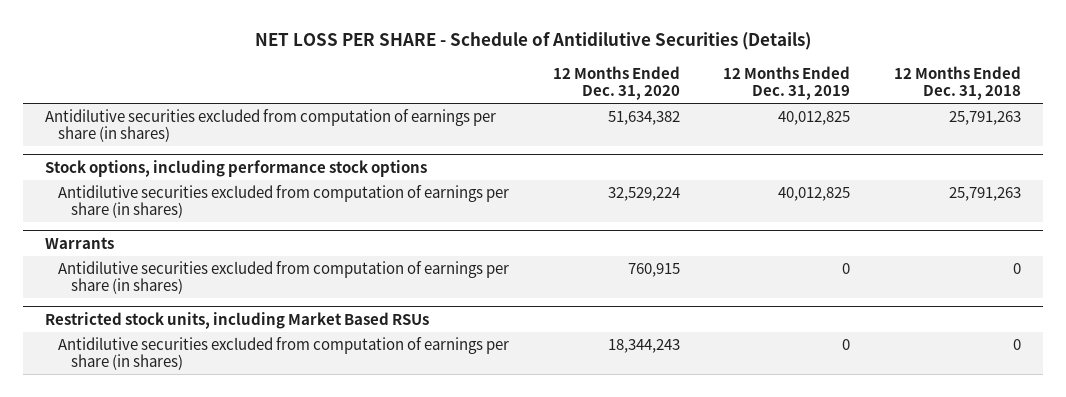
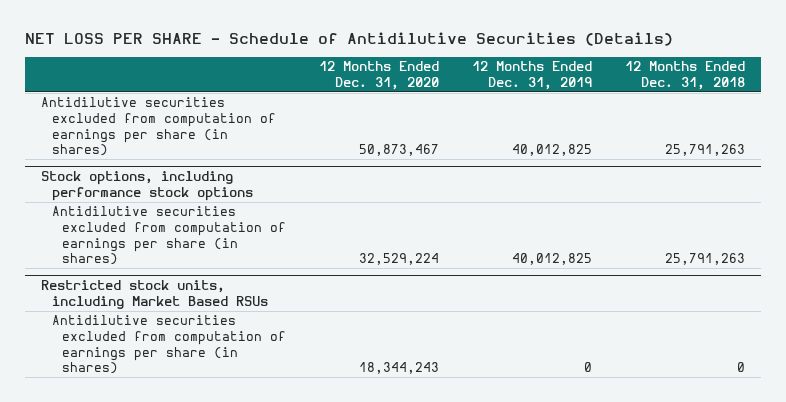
[607,111,680,126] 51,634,382 -> [359,144,440,157] 50,873,467
[44,236,114,249] Warrants -> none
[57,261,509,295] Antidilutive securities excluded from computation of earnings per share (in shares) -> none

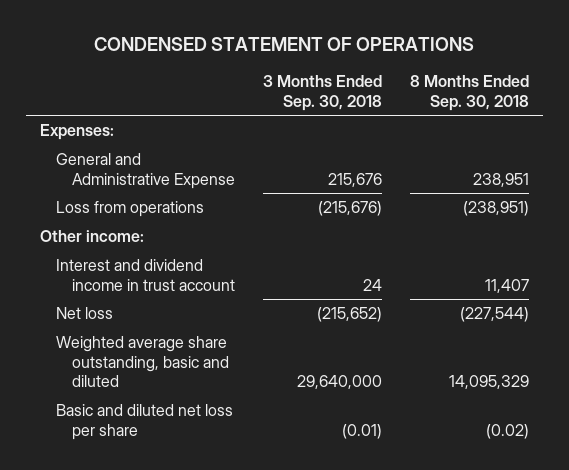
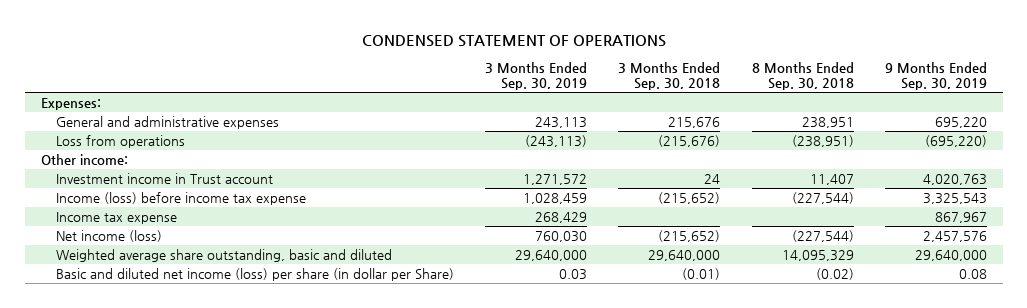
none -> [485,61,588,91] 3 Months Ended Sep. 30, 2019
none -> [884,61,987,91] 9 Months Ended Sep. 30, 2019
[55,153,235,189] General and Administrative Expense -> [55,116,279,130] General and administrative expenses
[55,259,235,291] Interest and dividend income in trust account -> [55,173,273,185] Investment income in Trust account
none -> [55,192,306,206] Income (loss) before income tax expense
none -> [55,212,177,225] Income tax expense
[55,307,113,320] Net loss -> [55,230,162,243] Net income (loss)
[55,404,233,440] Basic and diluted net loss per share -> [55,268,454,282] Basic and diluted net income (loss) per share (in dollar per Share)

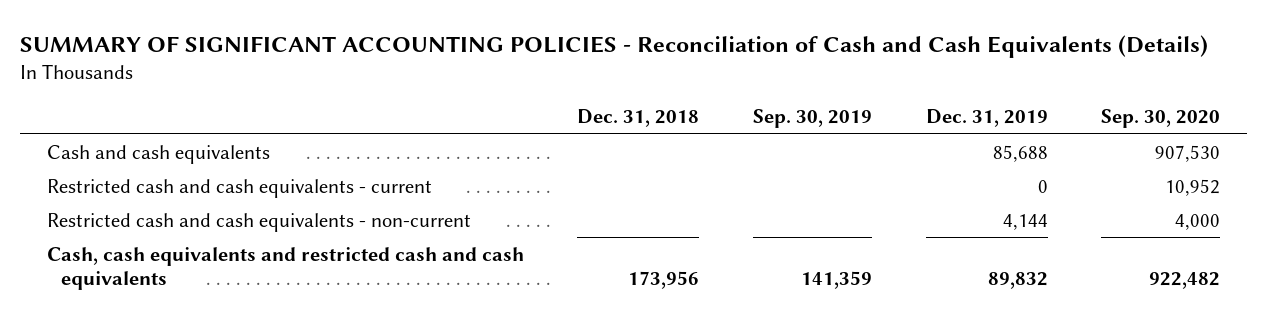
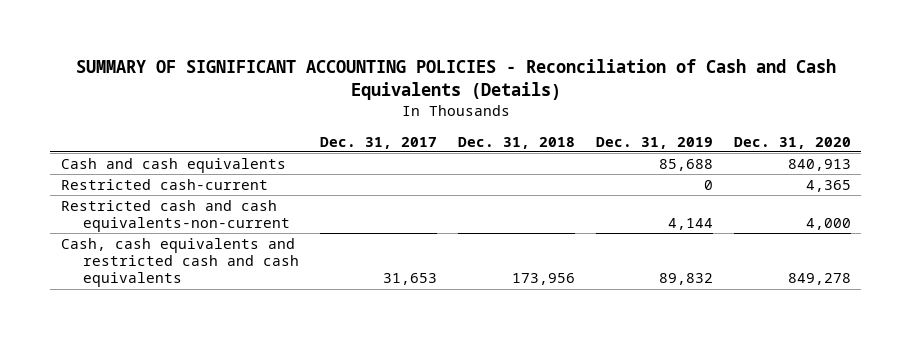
[752,109,872,129] Sep. 30, 2019 -> none
[1101,109,1221,129] Sep. 30, 2020 -> none
none -> [320,136,438,149] Dec. 31, 2017
none -> [733,136,851,149] Dec. 31, 2020
[46,178,432,198] Restricted cash and cash equivalents - current -> [60,178,268,190] Restricted cash-current
[46,212,471,232] Restricted cash and cash equivalents - non-current -> [60,199,291,233] Restricted cash and cash equivalents-non-current

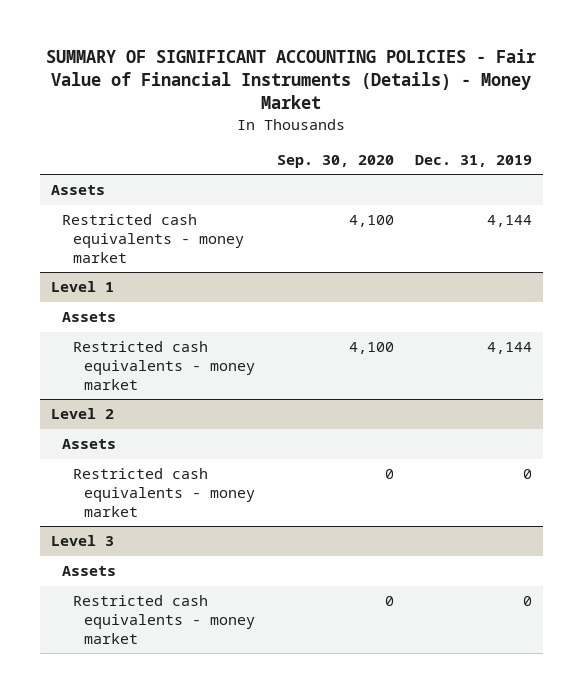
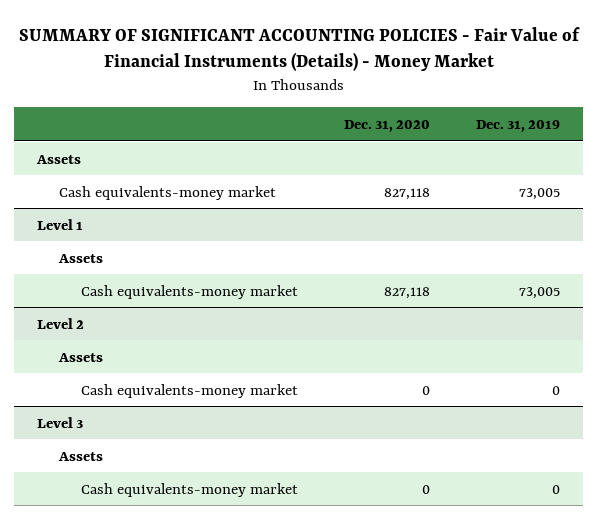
[276,154,394,168] Sep. 30, 2020 -> none
none -> [344,119,431,132] Dec. 31, 2020
[61,214,245,263] Restricted cash equivalents - money market -> [59,185,277,200] Cash equivalents-money market
[487,215,533,228] 4,144 -> [519,187,561,200] 73,005
[73,341,256,390] Restricted cash equivalents - money market -> [81,284,299,299] Cash equivalents-money market
[487,342,533,355] 4,144 -> [519,286,561,299] 73,005
[73,468,256,517] Restricted cash equivalents - money market -> [81,383,299,398] Cash equivalents-money market
[73,595,256,644] Restricted cash equivalents - money market -> [81,482,299,497] Cash equivalents-money market

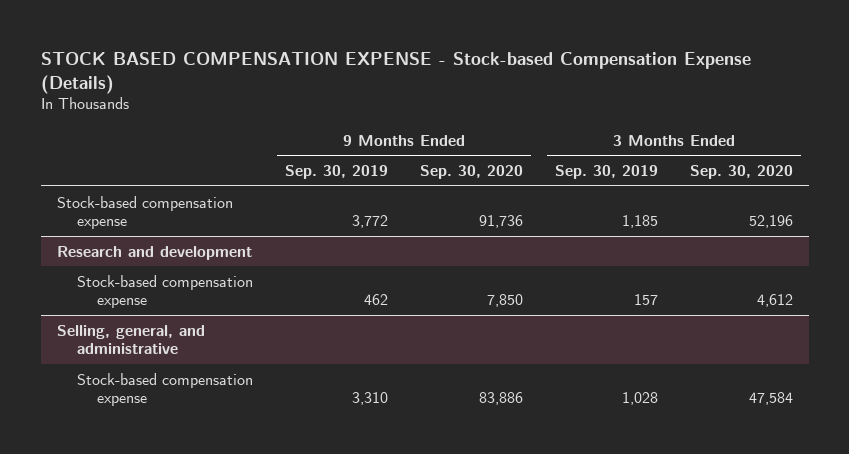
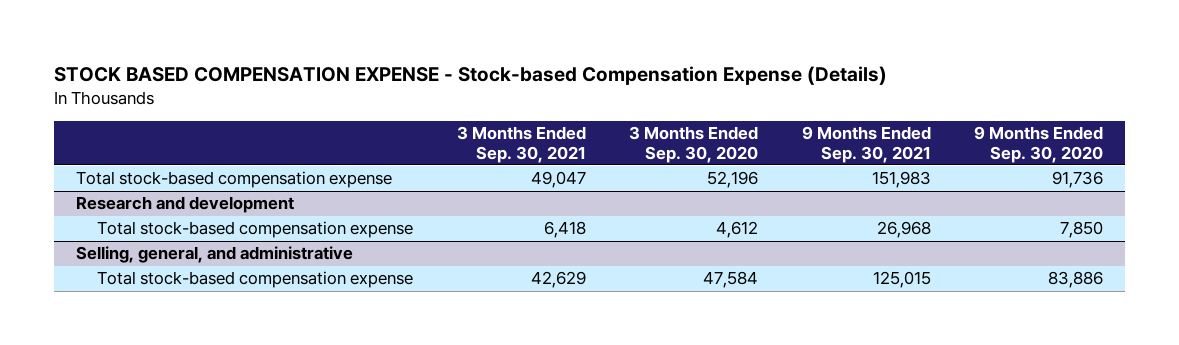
[284,164,388,179] Sep. 30, 2019 -> none
[554,164,658,179] Sep. 30, 2019 -> none
none -> [456,126,586,163] 3 Months Ended Sep. 30, 2021
none -> [801,126,931,163] 9 Months Ended Sep. 30, 2021
[56,195,233,229] Stock-based compensation expense -> [76,171,393,189] Total stock-based compensation expense
[76,274,253,308] Stock-based compensation expense -> [97,221,414,239] Total stock-based compensation expense
[76,372,253,406] Stock-based compensation expense -> [97,271,414,289] Total stock-based compensation expense

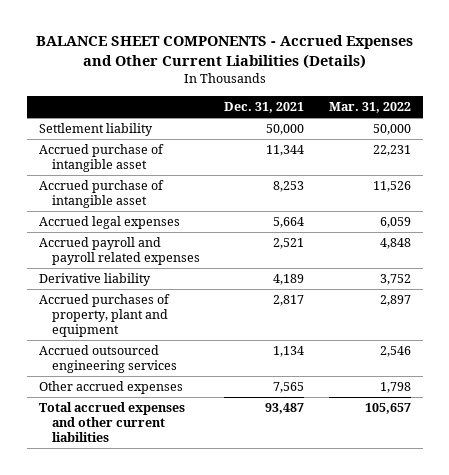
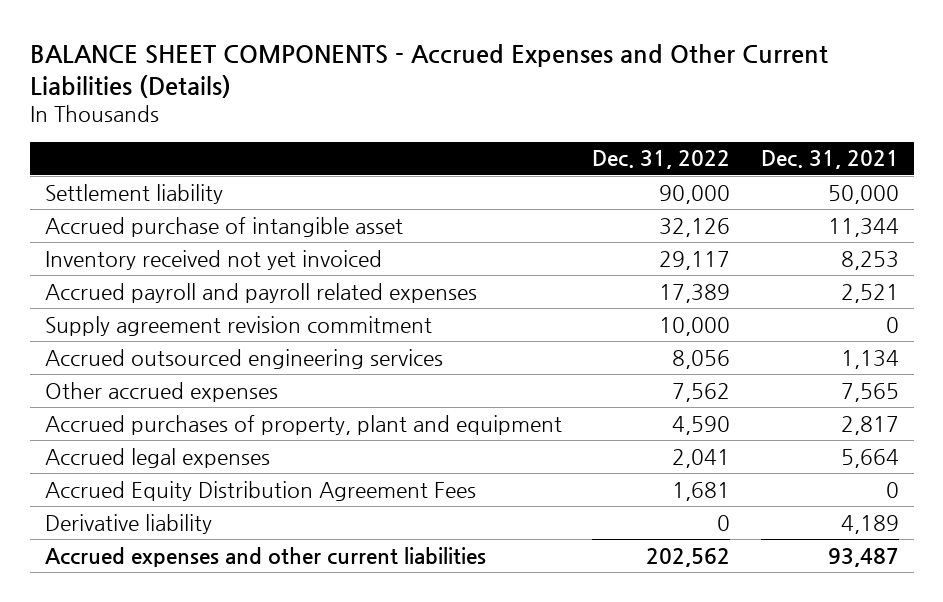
[328,102,411,114] Mar. 31, 2022 -> none
none -> [592,150,731,170] Dec. 31, 2022
[38,180,164,208] Accrued purchase of intangible asset -> [44,249,382,270] Inventory received not yet invoiced
none -> [44,315,432,336] Supply agreement revision commitment
[38,294,170,337] Accrued purchases of property, plant and equipment -> [44,414,562,435] Accrued purchases of property, plant and equipment
[38,216,180,230] Accrued legal expenses -> [44,447,270,468] Accrued legal expenses
none -> [44,480,476,501] Accrued Equity Distribution Agreement Fees
[38,273,151,287] Derivative liability -> [44,513,212,534] Derivative liability
[38,402,185,442] Total accrued expenses and other current liabilities -> [44,546,486,567] Accrued expenses and other current liabilities

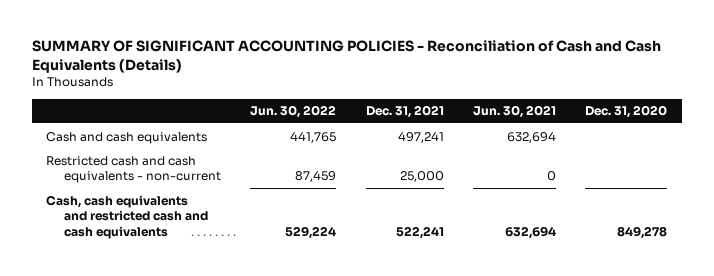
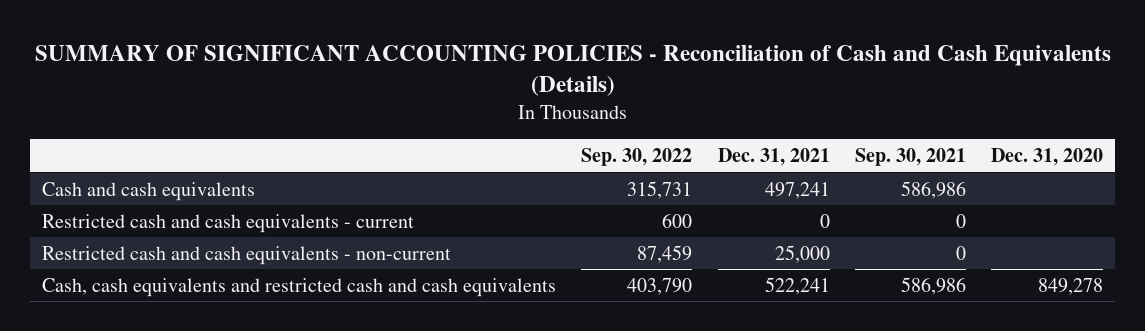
[250,105,337,119] Jun. 30, 2022 -> none
[473,105,557,119] Jun. 30, 2021 -> none
none -> [581,148,693,167] Sep. 30, 2022
none -> [854,148,966,167] Sep. 30, 2021
none -> [42,213,415,233] Restricted cash and cash equivalents - current

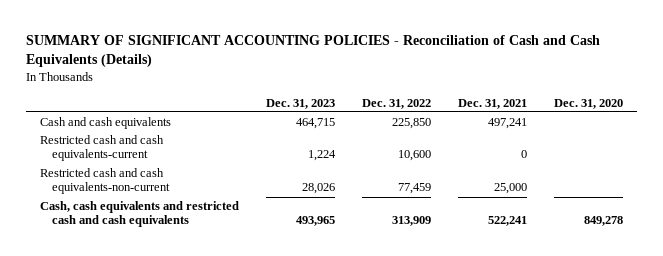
[581,148,693,167] Sep. 30, 2022 -> none
[854,148,966,167] Sep. 30, 2021 -> none
none -> [265,98,335,109] Dec. 31, 2023
none -> [361,98,431,109] Dec. 31, 2022
[42,213,415,233] Restricted cash and cash equivalents - current -> [39,135,164,162] Restricted cash and cash equivalents-current
[42,245,452,265] Restricted cash and cash equivalents - non-current -> [39,168,170,195] Restricted cash and cash equivalents-non-current

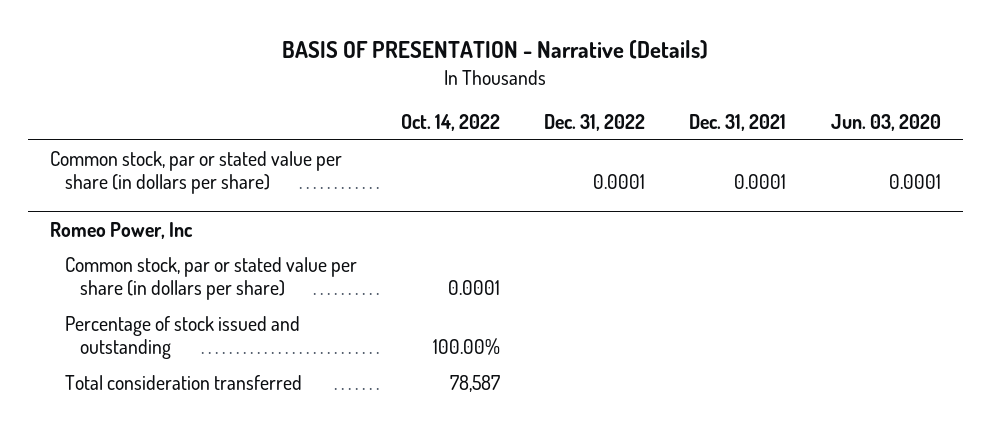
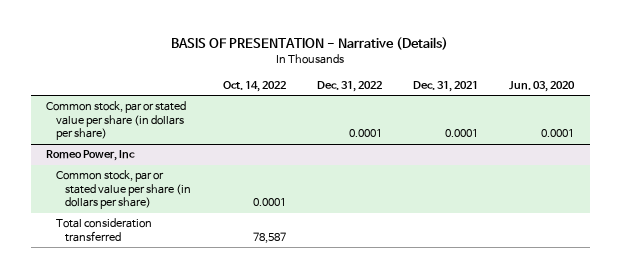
[64,315,300,360] Percentage of stock issued and outstanding -> none

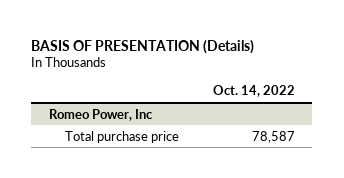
[171,37,449,51] BASIS OF PRESENTATION - Narrative (Details) -> [31,39,255,54] BASIS OF PRESENTATION (Details)
[316,81,382,93] Dec. 31, 2022 -> none
[412,81,478,93] Dec. 31, 2021 -> none
[509,81,576,93] Jun. 03, 2020 -> none
[46,101,187,141] Common stock, par or stated value per share (in dollars per share) -> none
[55,170,192,210] Common stock, par or stated value per share (in dollars per share) -> none
[55,218,152,242] Total consideration transferred -> [64,130,179,143] Total purchase price

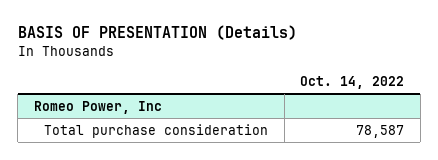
[64,130,179,143] Total purchase price -> [44,123,269,138] Total purchase consideration

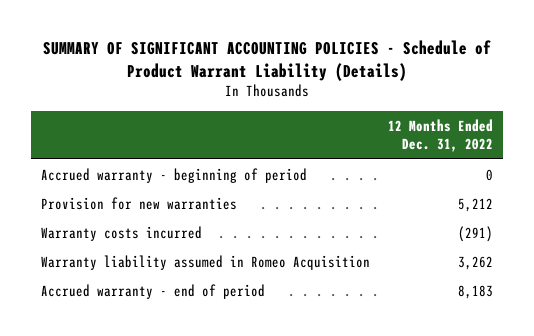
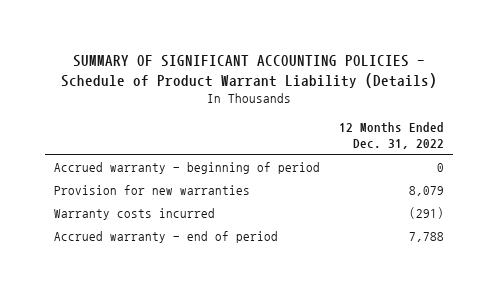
[458,197,494,212] 5,212 -> [408,185,444,196] 8,079
[40,254,370,270] Warranty liability assumed in Romeo Acquisition -> none
[458,284,494,299] 8,183 -> [408,231,444,242] 7,788

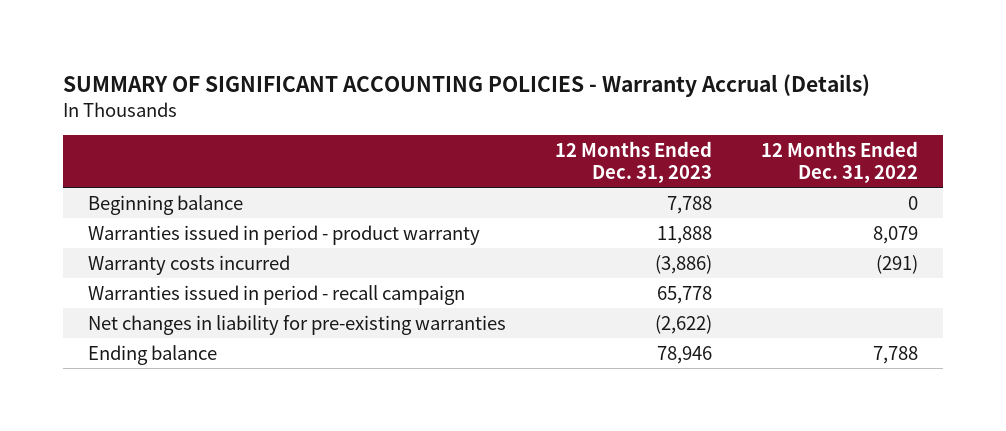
[60,54,437,88] SUMMARY OF SIGNIFICANT ACCOUNTING POLICIES - Schedule of Product Warrant Liability (Details) -> [63,73,871,97] SUMMARY OF SIGNIFICANT ACCOUNTING POLICIES - Warranty Accrual (Details)
none -> [555,141,713,183] 12 Months Ended Dec. 31, 2023
[54,161,321,174] Accrued warranty - beginning of period -> [87,194,243,215] Beginning balance
[54,184,251,195] Provision for new warranties -> [87,224,480,245] Warranties issued in period - product warranty
none -> [87,284,465,305] Warranties issued in period - recall campaign
none -> [87,314,506,335] Net changes in liability for pre-existing warranties
[54,230,279,243] Accrued warranty - end of period -> [87,344,217,365] Ending balance

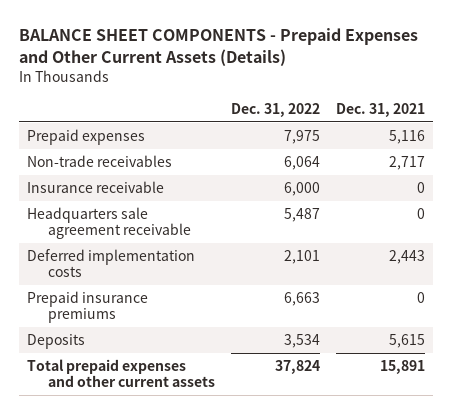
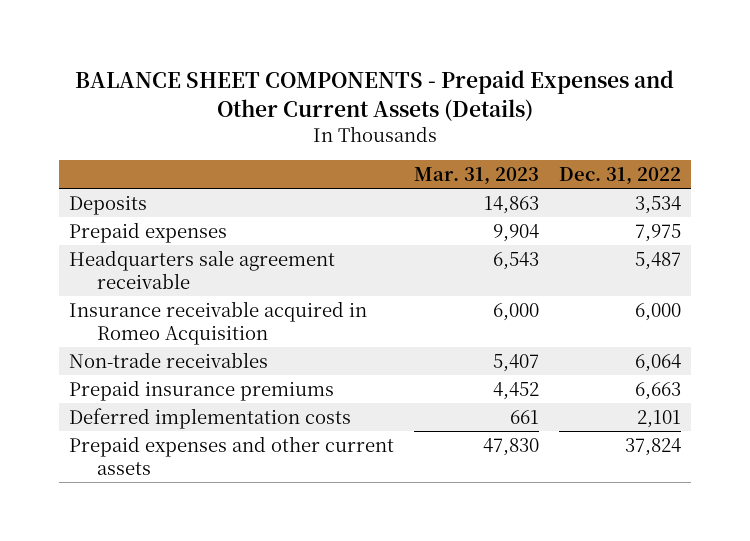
[335,103,425,118] Dec. 31, 2021 -> none
none -> [414,166,540,185] Mar. 31, 2023
[27,334,86,350] Deposits -> [69,194,148,215] Deposits
[27,181,165,194] Insurance receivable -> none
none -> [69,300,368,346] Insurance receivable acquired in Romeo Acquisition
[27,155,173,168] Non-trade receivables -> [69,351,269,368] Non-trade receivables
[27,249,196,278] Deferred implementation costs -> [69,407,352,429] Deferred implementation costs
[27,359,216,388] Total prepaid expenses and other current assets -> [69,435,395,476] Prepaid expenses and other current assets

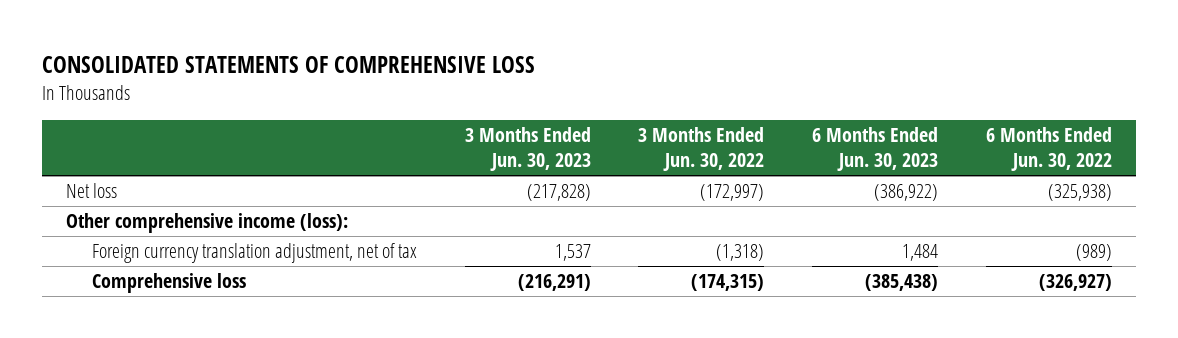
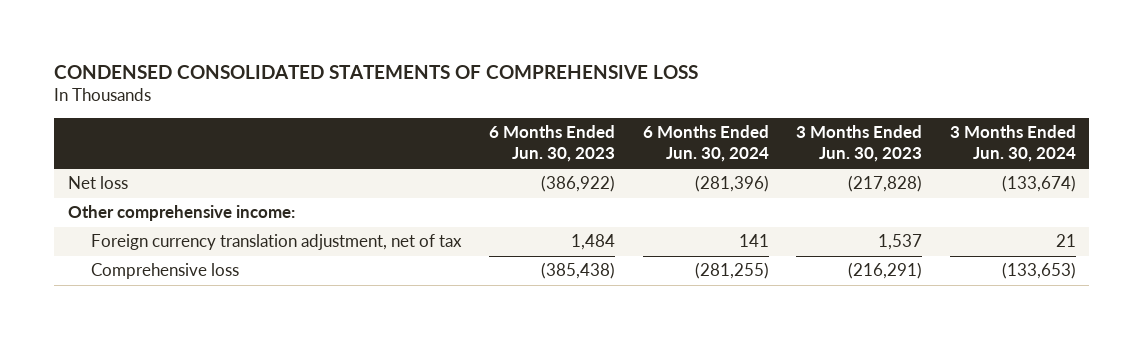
[42,56,536,74] CONSOLIDATED STATEMENTS OF COMPREHENSIVE LOSS -> [53,65,698,80] CONDENSED CONSOLIDATED STATEMENTS OF COMPREHENSIVE LOSS
[638,127,765,172] 3 Months Ended Jun. 30, 2022 -> none
[985,127,1112,172] 6 Months Ended Jun. 30, 2022 -> none
none -> [642,125,769,163] 6 Months Ended Jun. 30, 2024
none -> [949,125,1076,163] 3 Months Ended Jun. 30, 2024
[66,213,349,234] Other comprehensive income (loss): -> [67,205,295,222] Other comprehensive income:

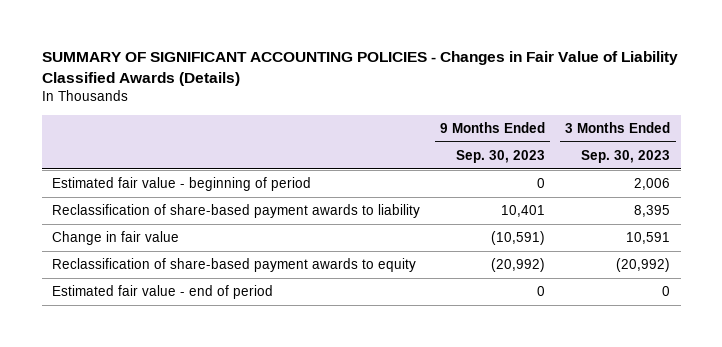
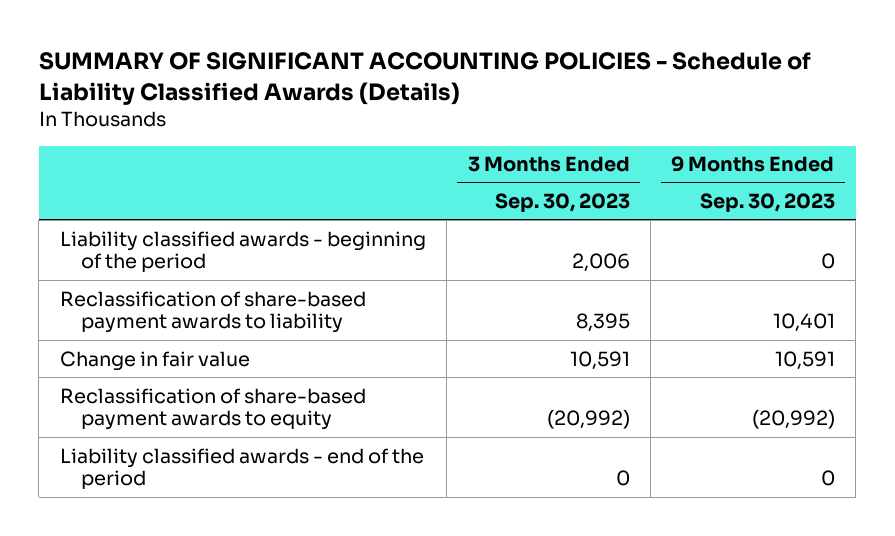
[41,51,678,87] SUMMARY OF SIGNIFICANT ACCOUNTING POLICIES - Changes in Fair Value of Liability Classified Awards (Details) -> [38,52,811,105] SUMMARY OF SIGNIFICANT ACCOUNTING POLICIES - Schedule of Liability Classified Awards (Details)
[51,177,311,192] Estimated fair value - beginning of period -> [59,230,426,273] Liability classified awards - beginning of the period
[491,231,546,246] (10,591) -> [774,350,835,370] 10,591
[51,285,273,300] Estimated fair value - end of period -> [59,447,424,490] Liability classified awards - end of the period

